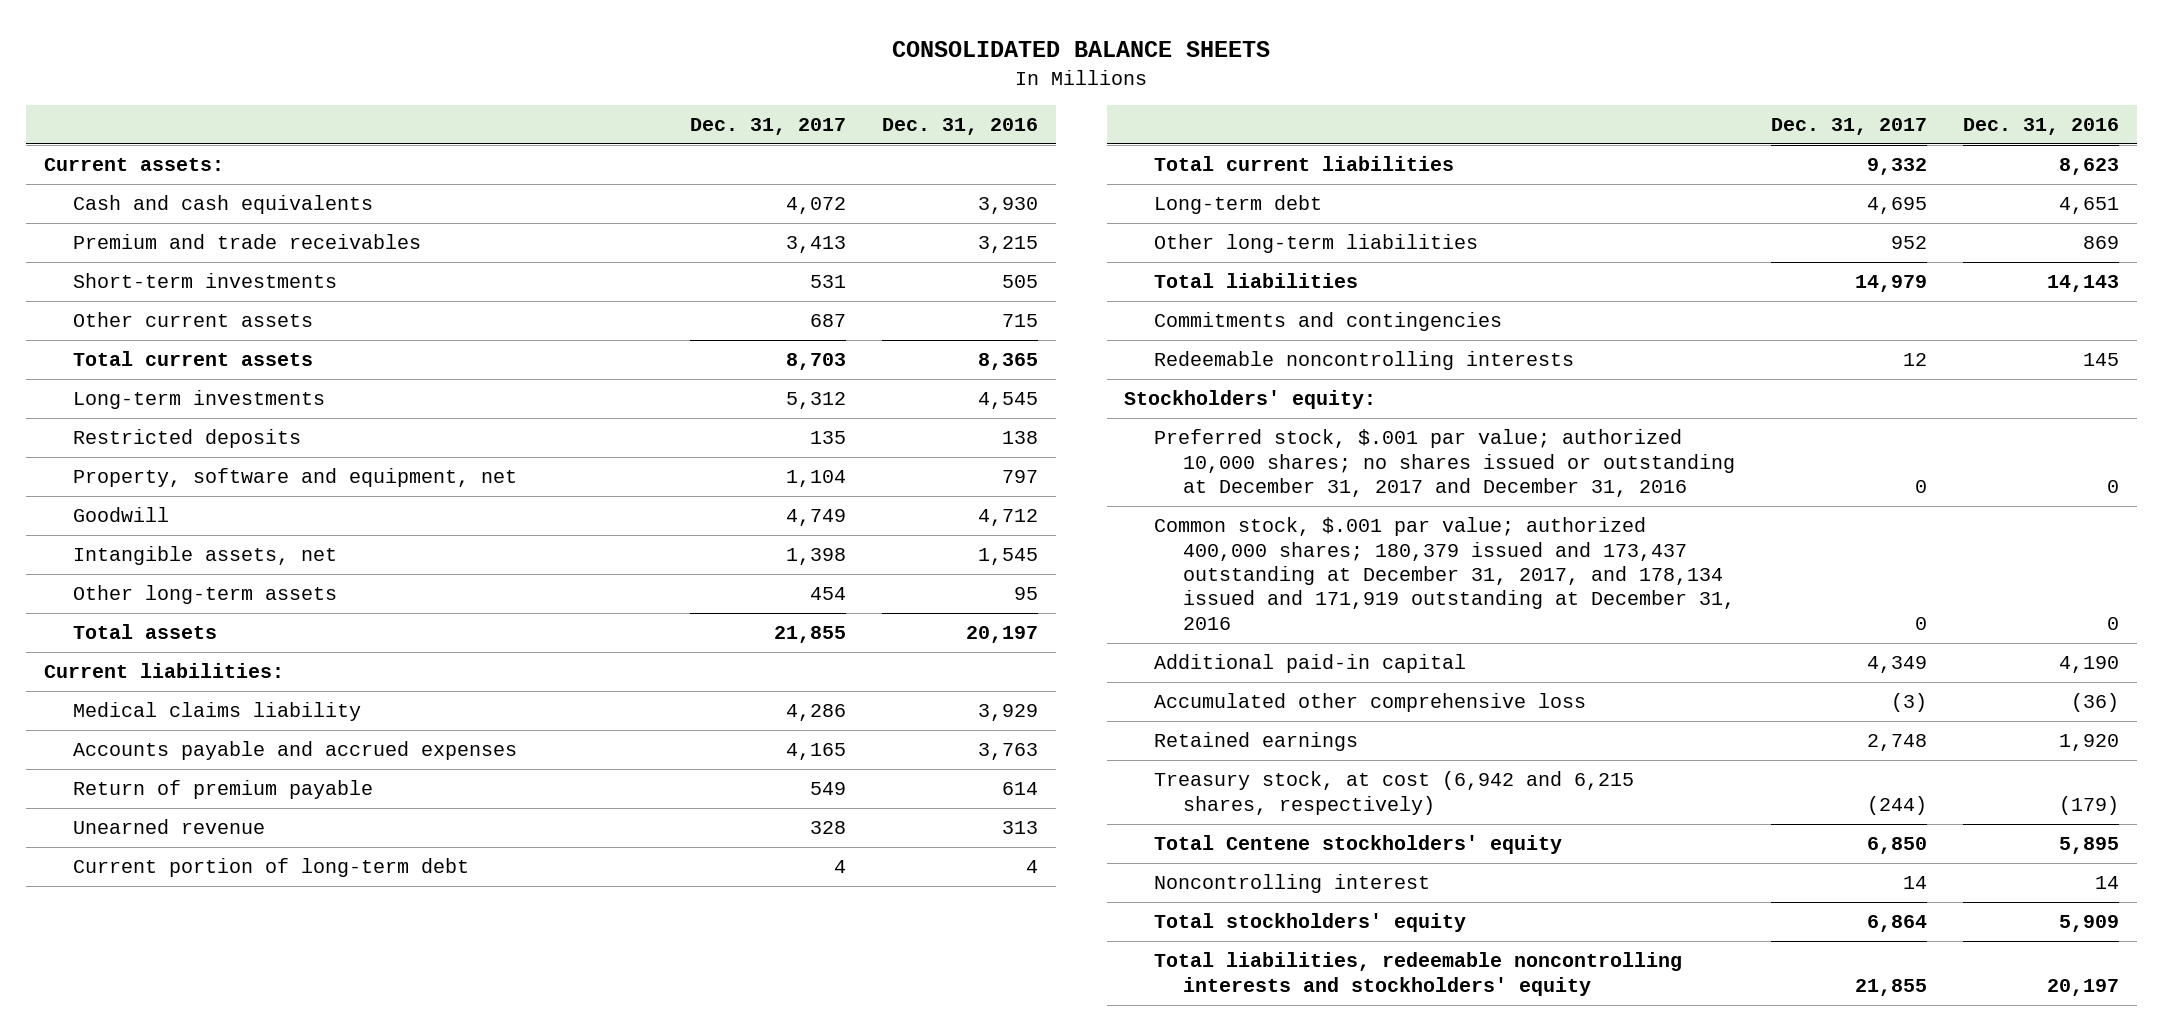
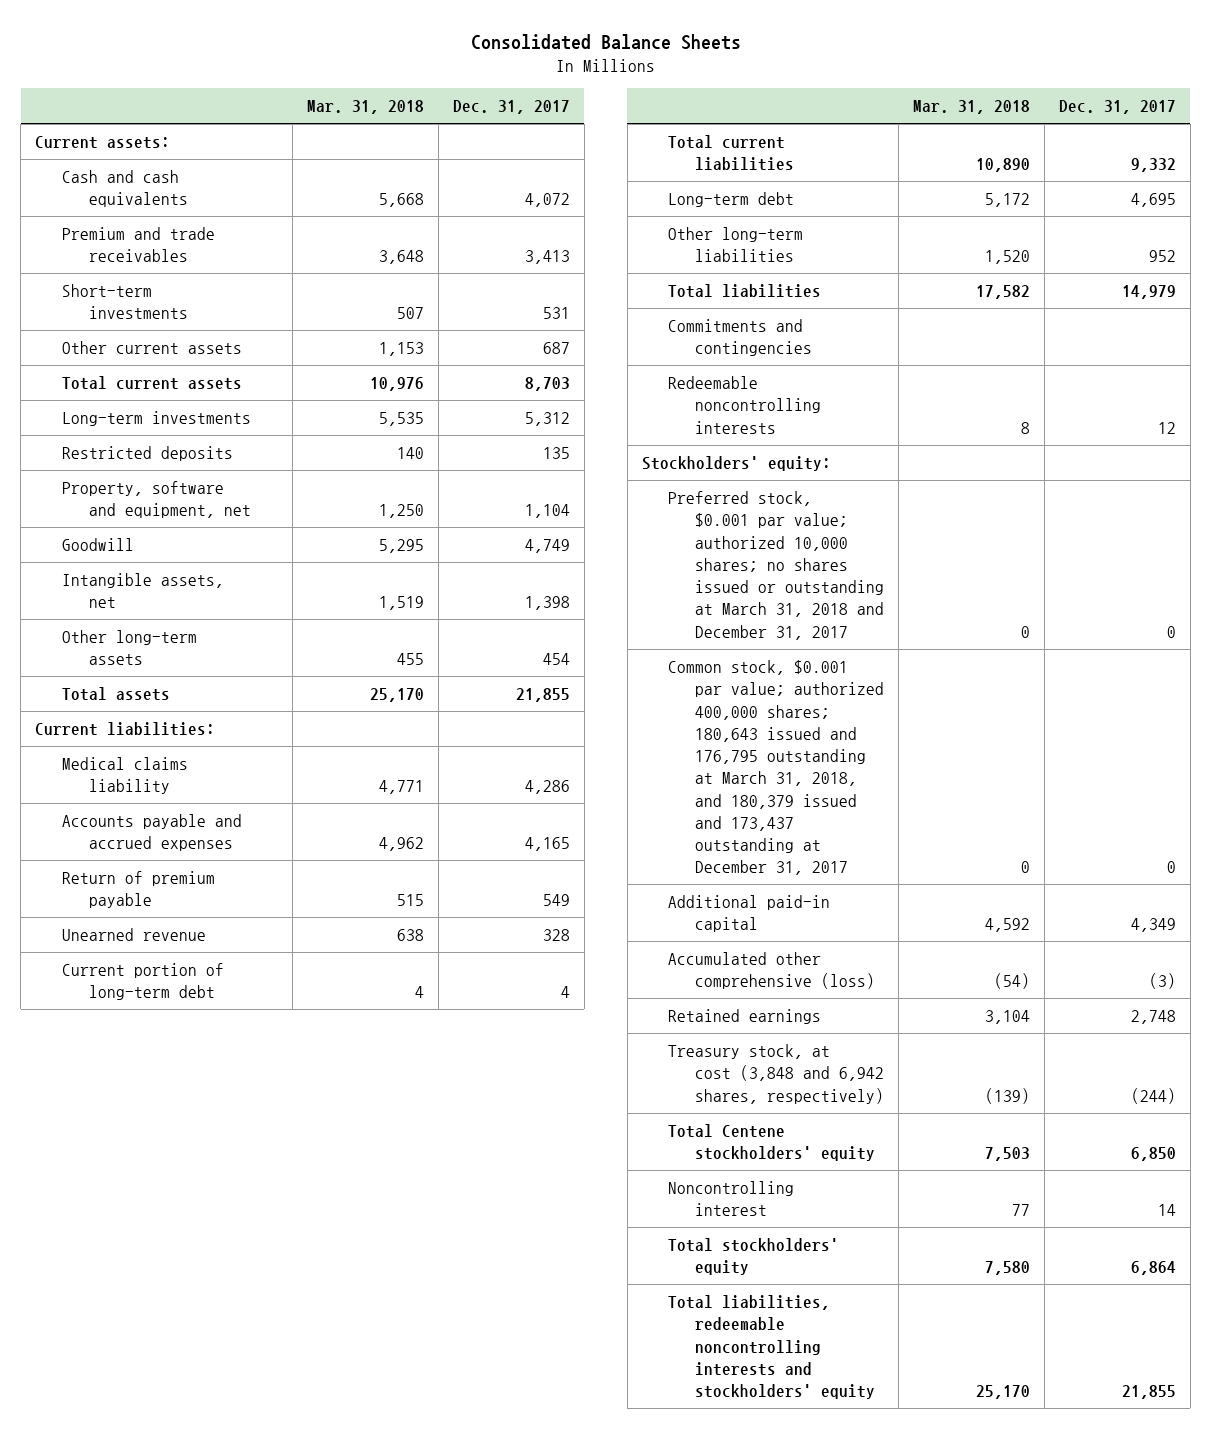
[892,41,1271,58] CONSOLIDATED BALANCE SHEETS -> [470,33,741,50] Consolidated Balance Sheets
[882,118,1039,136] Dec. 31, 2016 -> none
none -> [306,100,424,115] Mar. 31, 2018
[1153,429,1736,497] Preferred stock, $.001 par value; authorized 10,000 shares; no shares issued or outstanding at December 31, 2017 and December 31, 2016 -> [668,491,884,640] Preferred stock, $0.001 par value; authorized 10,000 shares; no shares issued or outstanding at March 31, 2018 and December 31, 2017
[1153,517,1736,630] Common stock, $.001 par value; authorized 400,000 shares; 180,379 issued and 173,437 outstanding at December 31, 2017, and 178,134 issued and 171,919 outstanding at December 31, 2016 -> [668,660,884,876] Common stock, $0.001 par value; authorized 400,000 shares; 180,643 issued and 176,795 outstanding at March 31, 2018, and 180,379 issued and 173,437 outstanding at December 31, 2017
[1153,693,1586,713] Accumulated other comprehensive loss -> [668,952,875,990] Accumulated other comprehensive (loss)
[1153,771,1634,815] Treasury stock, at cost (6,942 and 6,215 shares, respectively) -> [668,1044,884,1104] Treasury stock, at cost (3,848 and 6,942 shares, respectively)

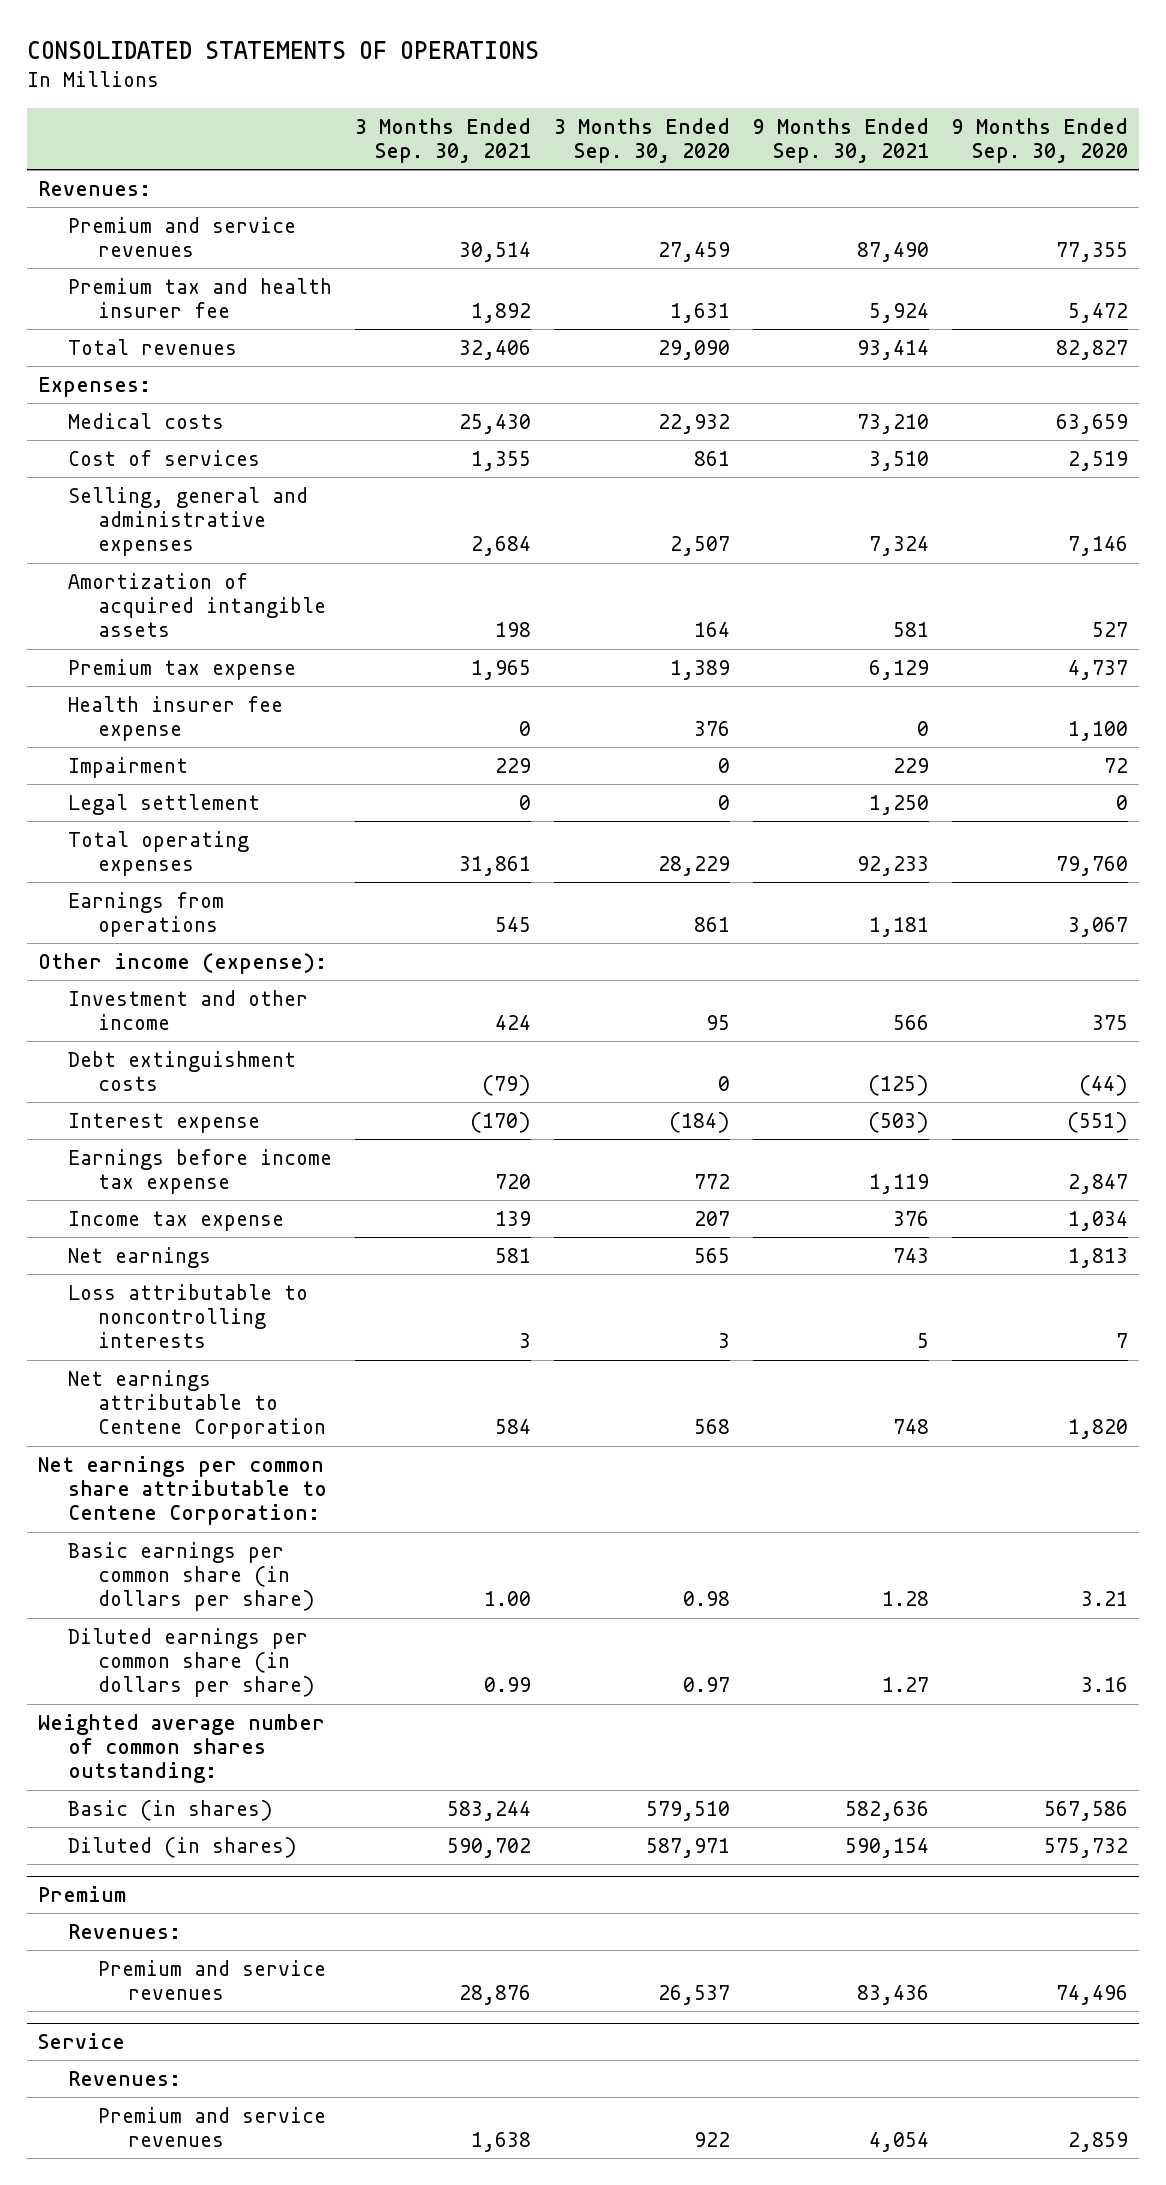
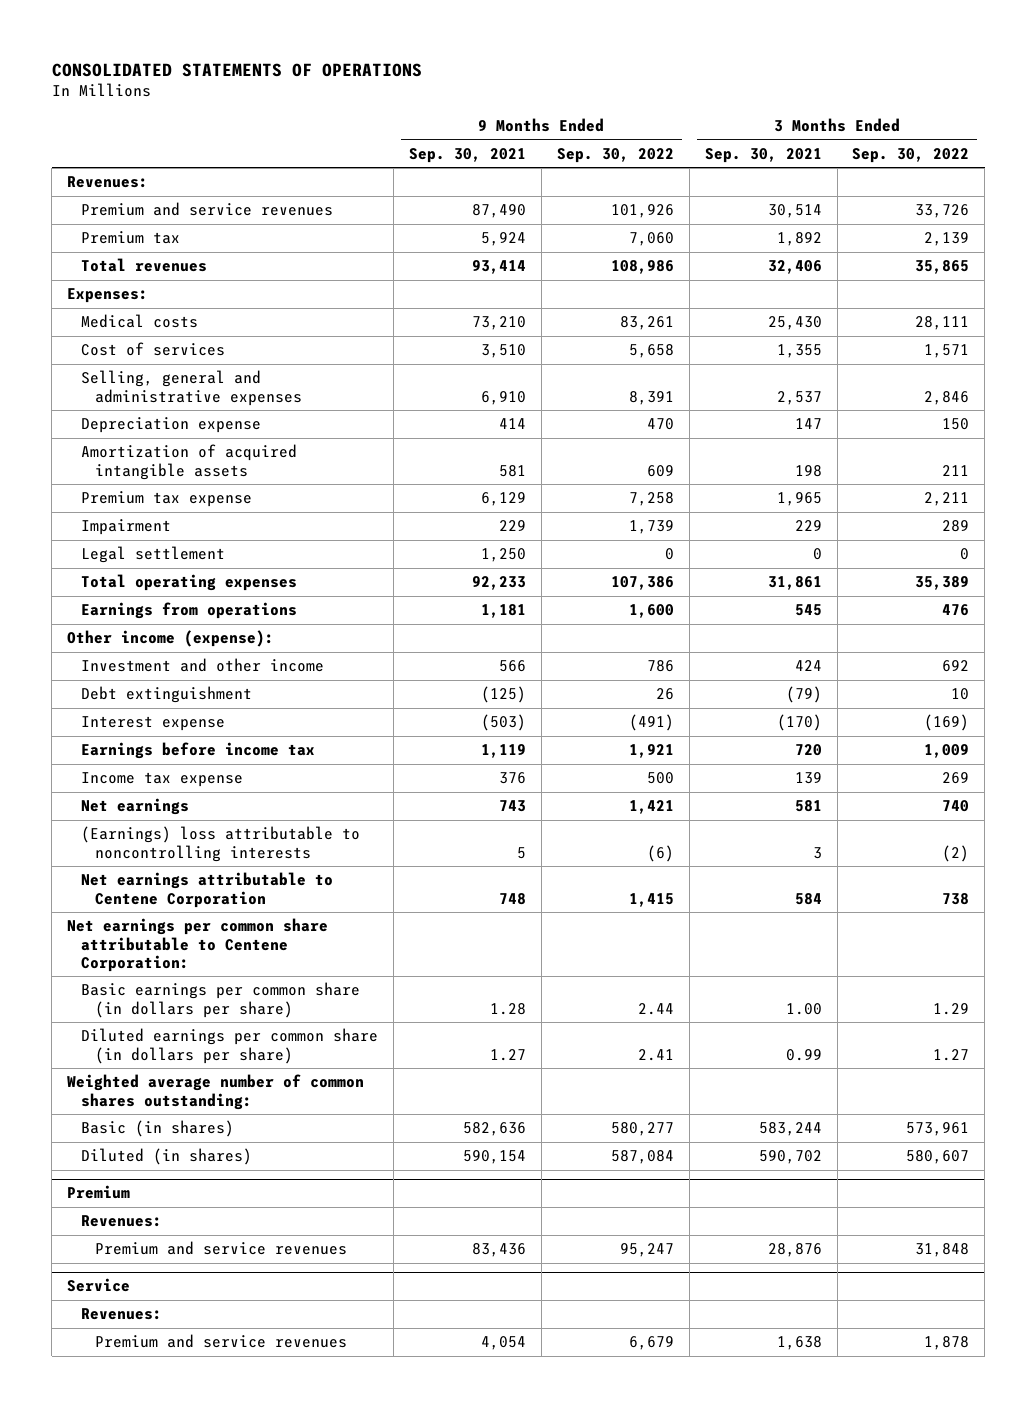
[554,117,731,164] 3 Months Ended Sep. 30, 2020 -> none
[951,117,1128,164] 9 Months Ended Sep. 30, 2020 -> none
none -> [556,147,674,163] Sep. 30, 2022
none -> [852,147,970,163] Sep. 30, 2022
[68,277,333,318] Premium tax and health insurer fee -> [81,231,181,245] Premium tax
[471,536,532,557] 2,684 -> [776,390,822,405] 2,537
[868,536,929,557] 7,324 -> [481,390,527,405] 6,910
none -> [81,417,262,434] Depreciation expense
[68,695,284,741] Health insurer fee expense -> none
[68,1050,297,1091] Debt extinguishment costs -> [81,686,253,704] Debt extinguishment
[68,1148,333,1194] Earnings before income tax expense -> [81,742,316,760] Earnings before income tax
[68,1283,309,1349] Loss attributable to noncontrolling interests -> [81,826,361,862] (Earnings) loss attributable to noncontrolling interests

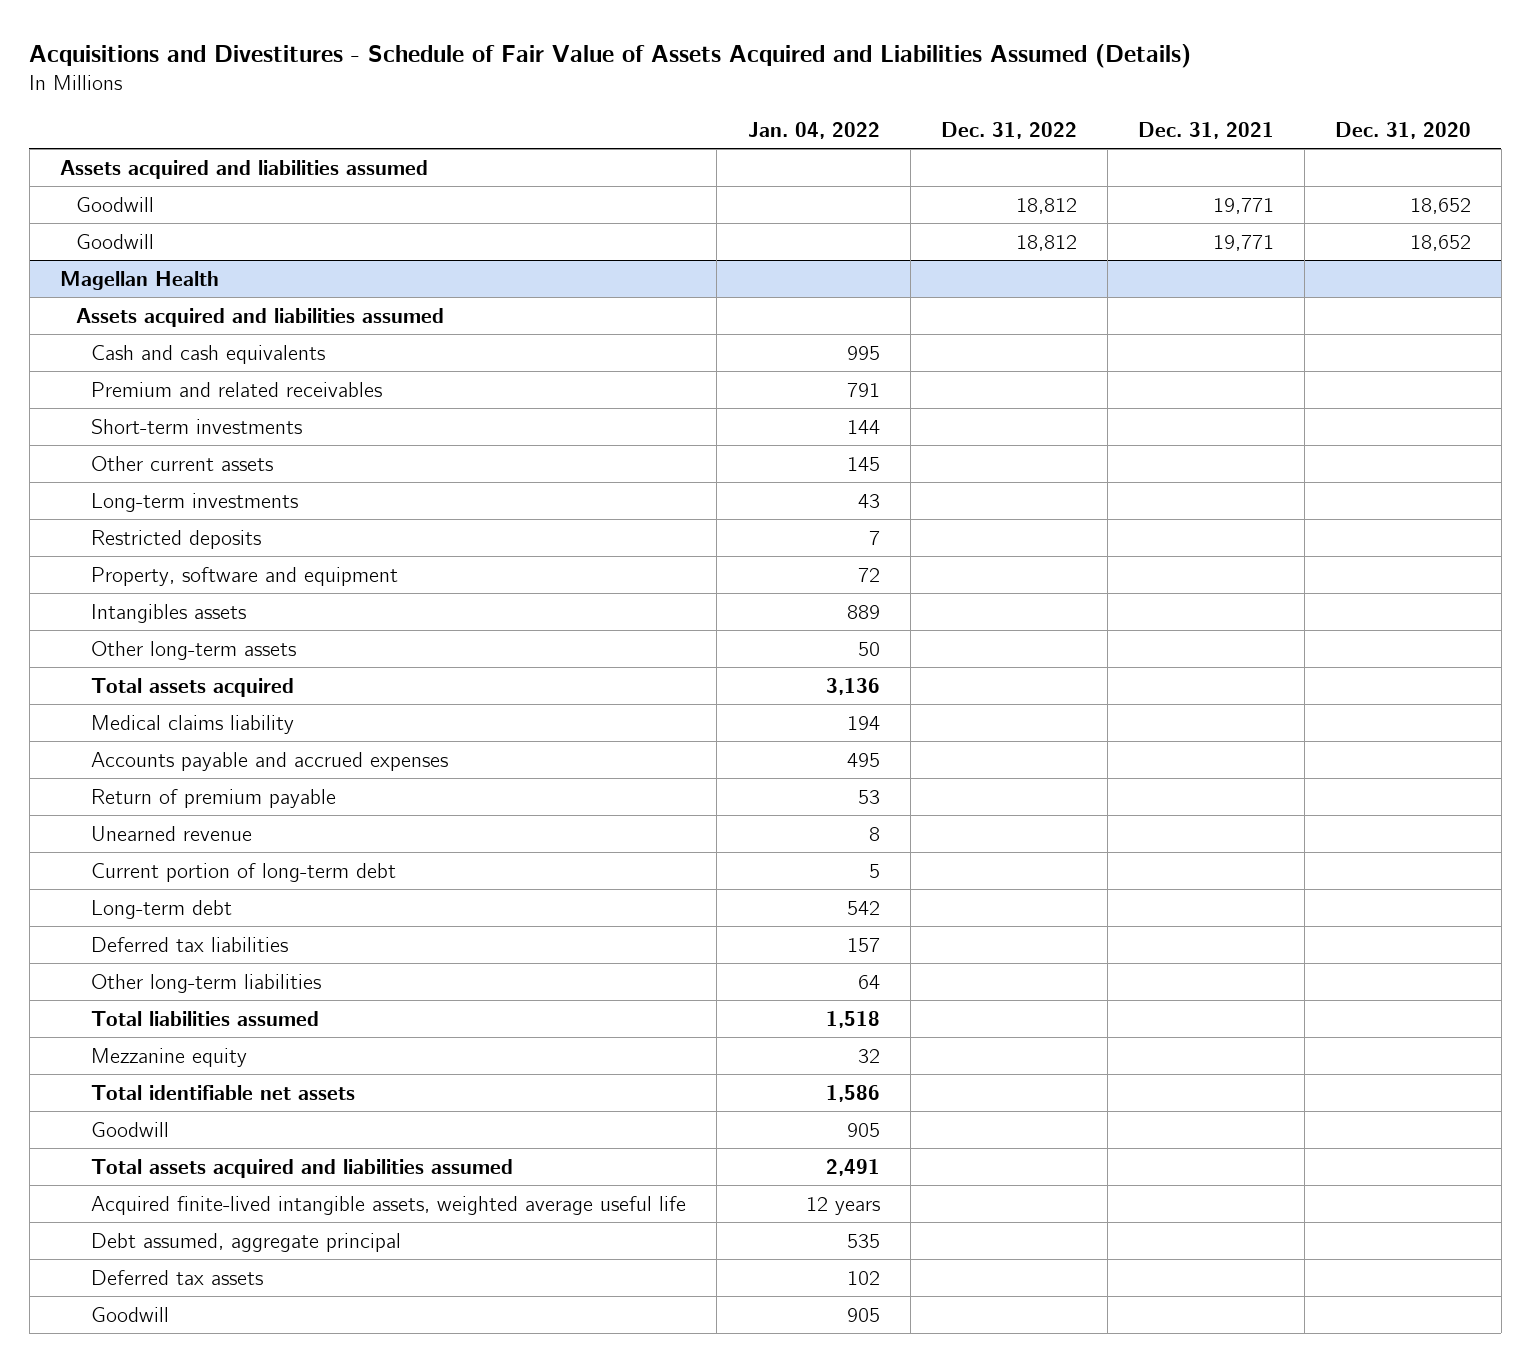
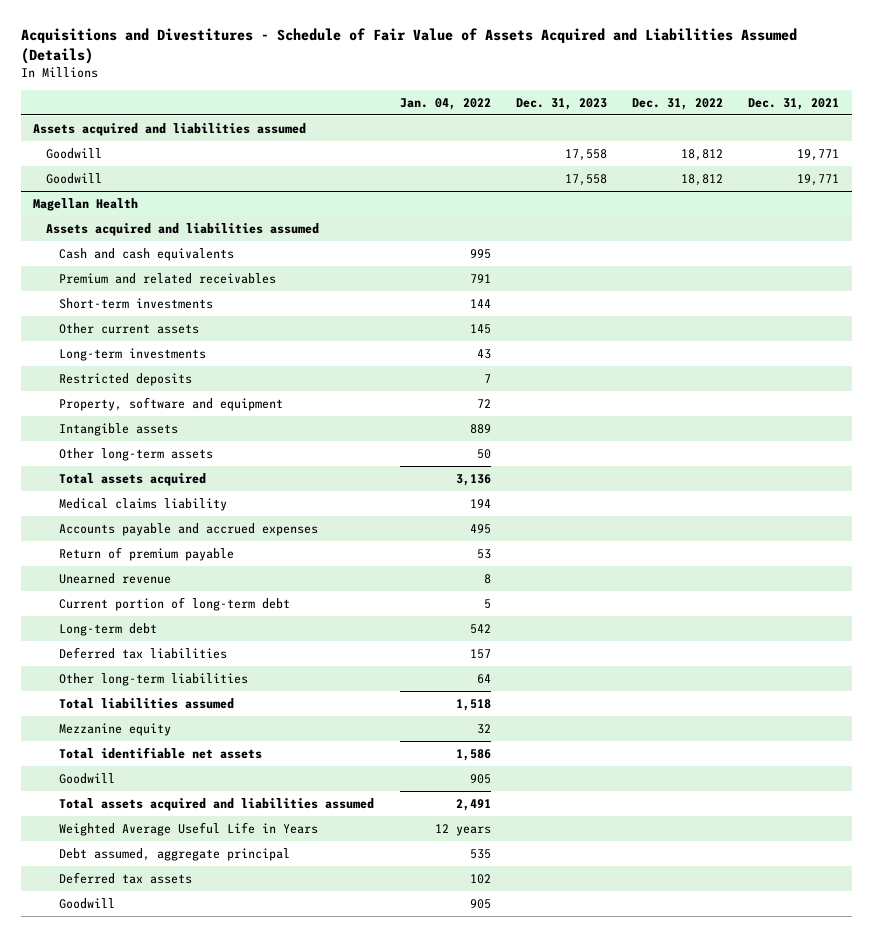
[1334,121,1471,139] Dec. 31, 2020 -> none
none -> [515,97,607,110] Dec. 31, 2023
[91,603,247,623] Intangibles assets -> [59,422,179,436] Intangible assets
[91,1195,687,1215] Acquired finite-lived intangible assets, weighted average useful life -> [59,821,319,836] Weighted Average Useful Life in Years

